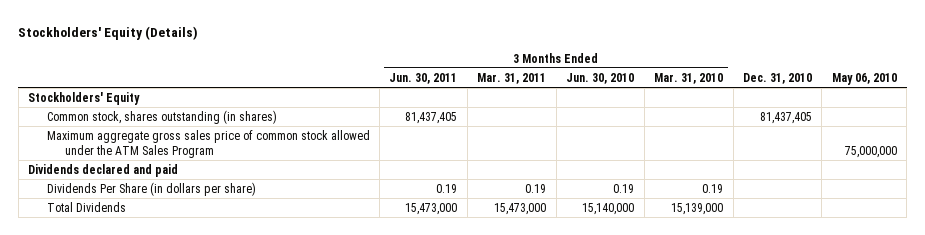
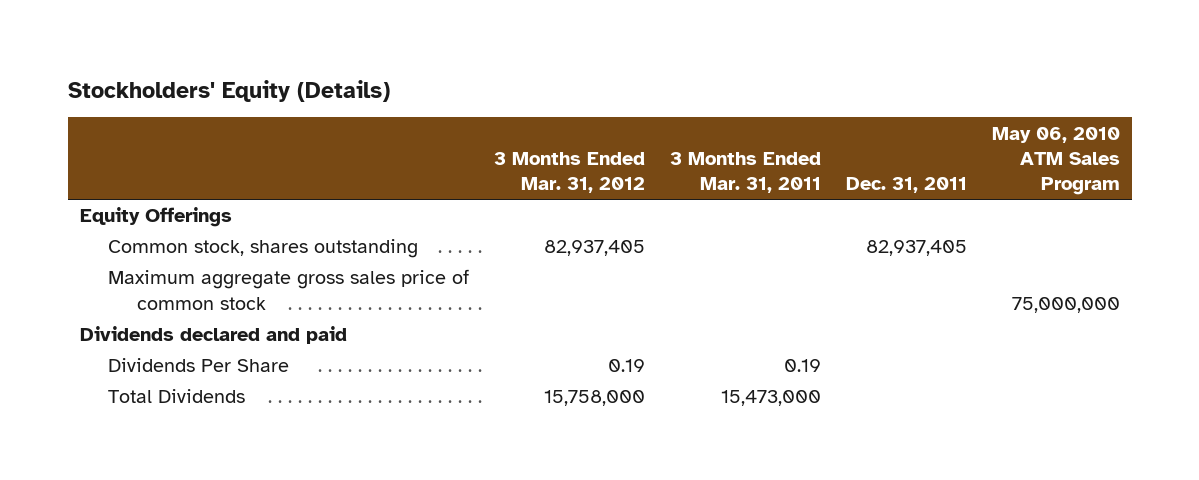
[389,72,458,84] Jun. 30, 2011 -> none
[566,72,635,84] Jun. 30, 2010 -> none
[654,72,724,84] Mar. 31, 2010 -> none
[743,72,813,84] Dec. 31, 2010 -> none
[831,72,897,85] May 06, 2010 -> none
none -> [494,151,646,194] 3 Months Ended Mar. 31, 2012
none -> [845,177,967,194] Dec. 31, 2011
none -> [991,126,1120,196] May 06, 2010 ATM Sales Program
[28,91,141,105] Stockholders' Equity -> none
none -> [79,207,232,228] Equity Offerings
[46,109,277,124] Common stock, shares outstanding (in shares) -> [108,239,419,259] Common stock, shares outstanding
[46,129,370,158] Maximum aggregate gross sales price of common stock allowed under the ATM Sales Program -> [108,269,470,310] Maximum aggregate gross sales price of common stock
[46,181,256,196] Dividends Per Share (in dollars per share) -> [108,358,290,373] Dividends Per Share

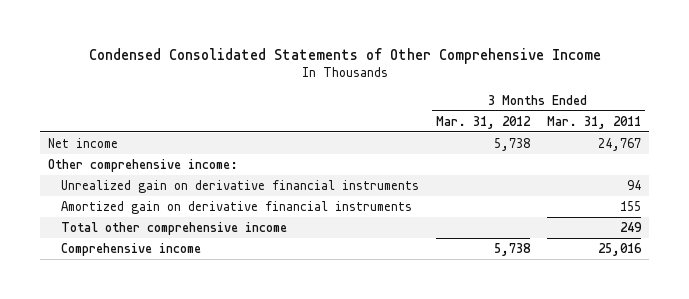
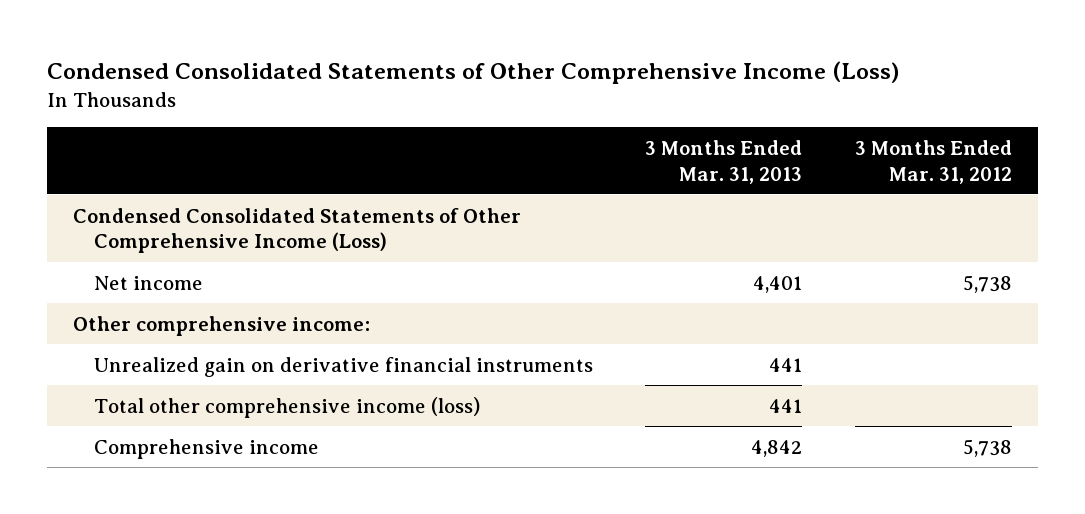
[88,47,601,64] Condensed Consolidated Statements of Other Comprehensive Income -> [47,60,900,84] Condensed Consolidated Statements of Other Comprehensive Income (Loss)
[546,115,641,129] Mar. 31, 2011 -> none
none -> [645,139,803,184] 3 Months Ended Mar. 31, 2013
none -> [73,207,522,254] Condensed Consolidated Statements of Other Comprehensive Income (Loss)
[60,200,412,214] Amortized gain on derivative financial instruments -> none
[60,221,287,235] Total other comprehensive income -> [93,396,480,418] Total other comprehensive income (loss)

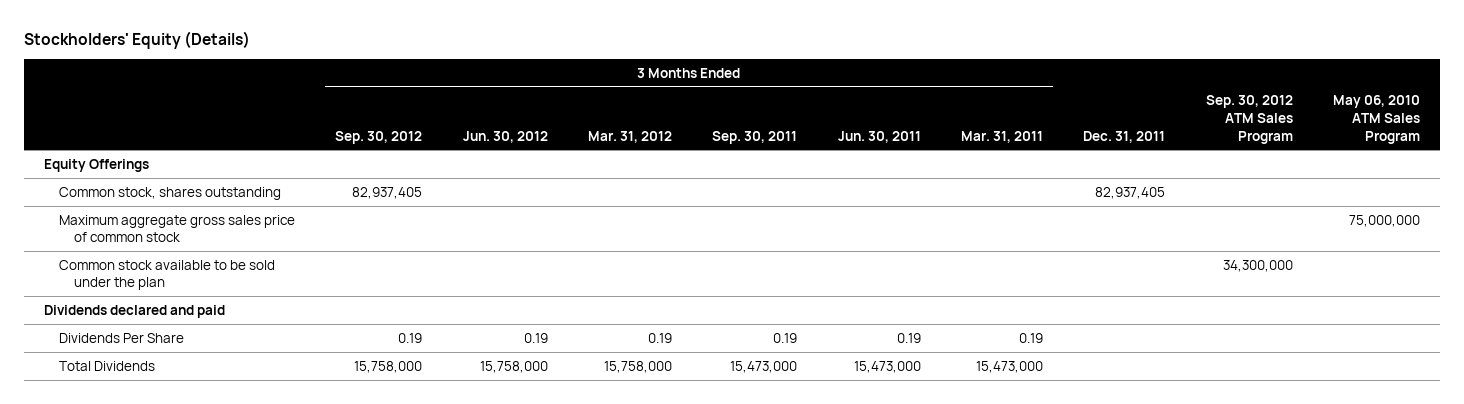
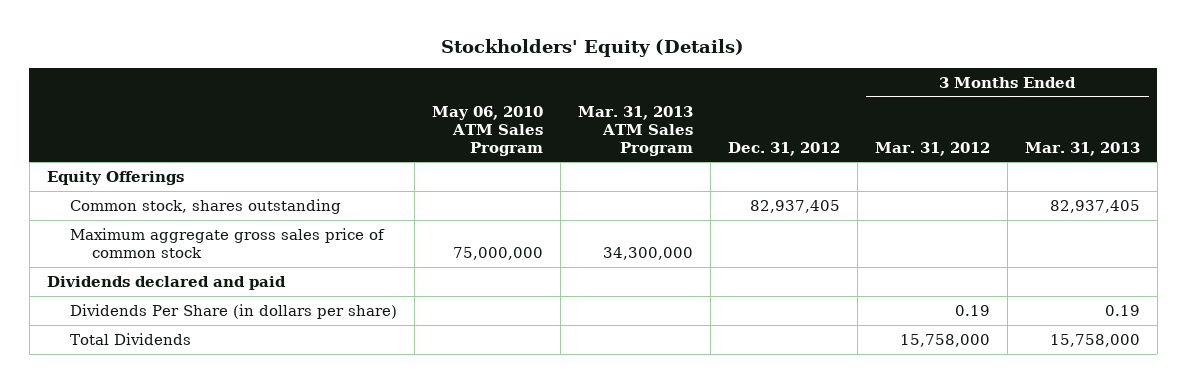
[335,130,423,144] Sep. 30, 2012 -> none
[462,130,548,143] Jun. 30, 2012 -> none
[712,130,798,144] Sep. 30, 2011 -> none
[837,130,921,143] Jun. 30, 2011 -> none
[960,130,1043,143] Mar. 31, 2011 -> none
[1083,130,1166,143] Dec. 31, 2011 -> none
[1205,95,1293,144] Sep. 30, 2012 ATM Sales Program -> none
none -> [577,105,693,156] Mar. 31, 2013 ATM Sales Program
none -> [727,141,840,156] Dec. 31, 2012
none -> [1024,141,1140,156] Mar. 31, 2013
[58,259,275,291] Common stock available to be sold under the plan -> none
[58,332,184,343] Dividends Per Share -> [69,303,397,319] Dividends Per Share (in dollars per share)

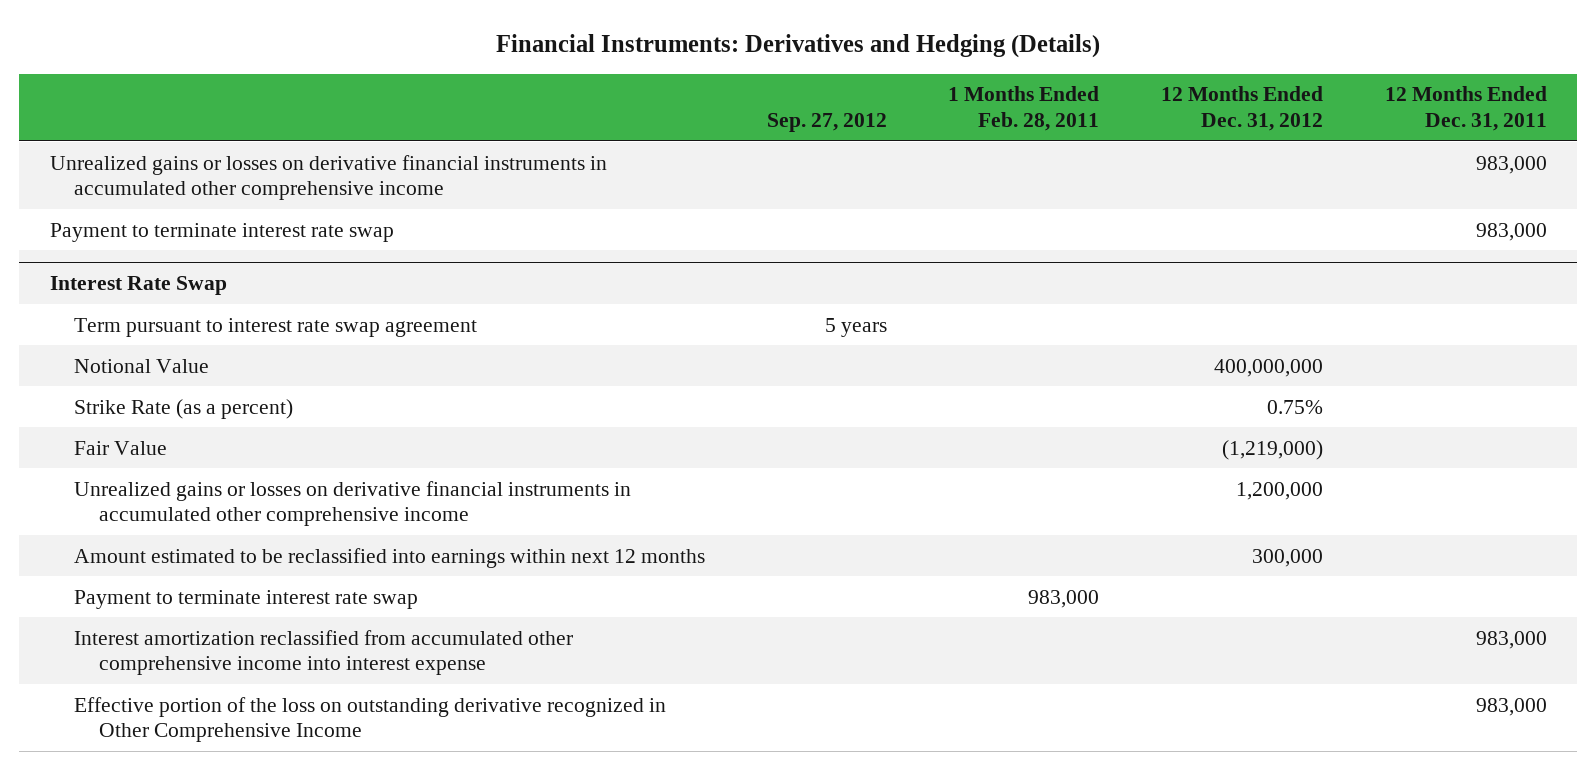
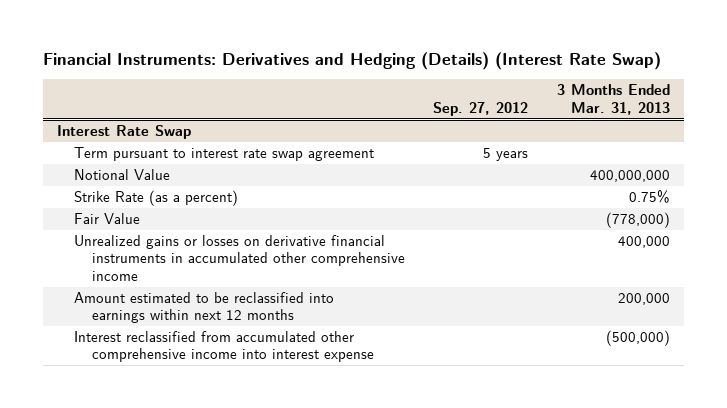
[496,34,1101,59] Financial Instruments: Derivatives and Hedging (Details) -> [42,52,661,71] Financial Instruments: Derivatives and Hedging (Details) (Interest Rate Swap)
[948,86,1100,131] 1 Months Ended Feb. 28, 2011 -> none
[1160,86,1323,131] 12 Months Ended Dec. 31, 2012 -> none
[1384,86,1547,131] 12 Months Ended Dec. 31, 2011 -> none
none -> [556,84,670,115] 3 Months Ended Mar. 31, 2013
[49,154,607,201] Unrealized gains or losses on derivative financial instruments in accumulated other comprehensive income -> none
[49,222,394,242] Payment to terminate interest rate swap -> none
[74,589,419,609] Payment to terminate interest rate swap -> none
[74,696,667,743] Effective portion of the loss on outstanding derivative recognized in Other Comprehensive Income -> none
[74,629,574,676] Interest amortization reclassified from accumulated other comprehensive income into interest expense -> [74,330,374,363] Interest reclassified from accumulated other comprehensive income into interest expense

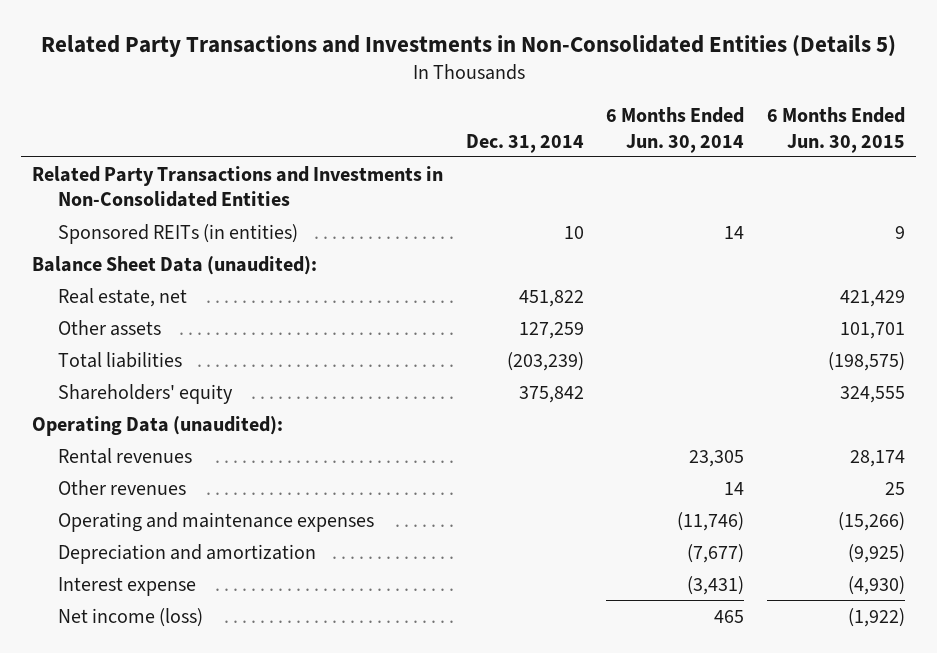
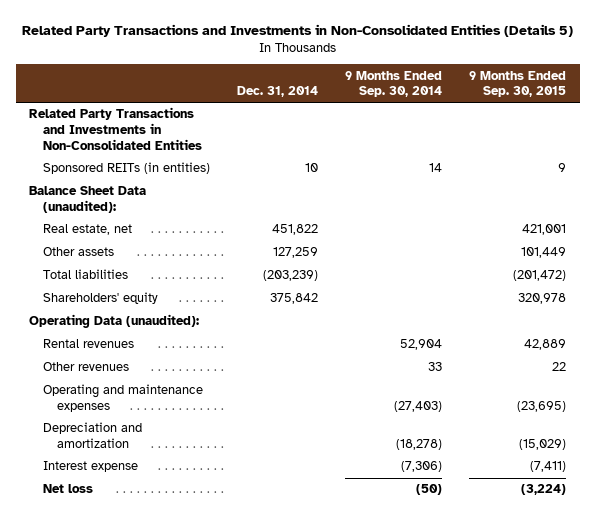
[606,106,745,153] 6 Months Ended Jun. 30, 2014 -> none
[767,106,906,153] 6 Months Ended Jun. 30, 2015 -> none
none -> [345,70,443,98] 9 Months Ended Sep. 30, 2014
none -> [469,70,567,98] 9 Months Ended Sep. 30, 2015
[58,607,204,627] Net income (loss) -> [43,484,94,494] Net loss

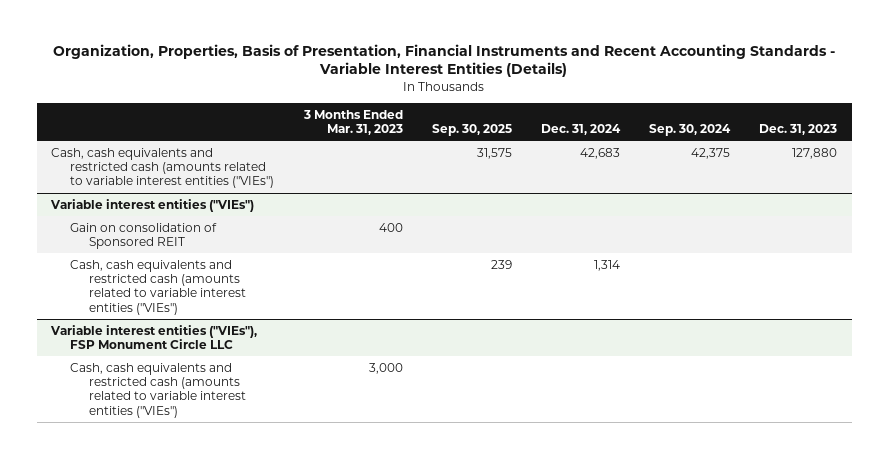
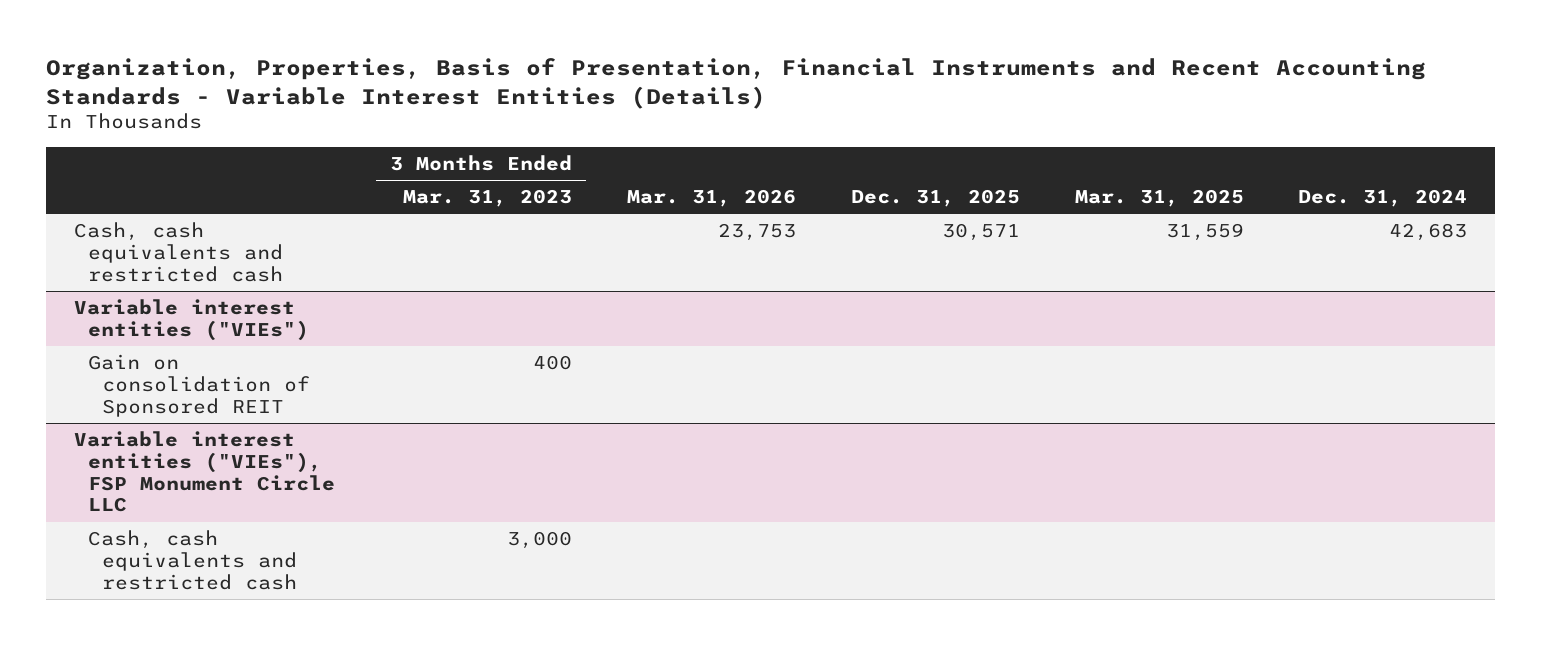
[431,124,512,137] Sep. 30, 2025 -> none
[649,124,732,137] Sep. 30, 2024 -> none
[759,124,838,136] Dec. 31, 2023 -> none
none -> [626,189,796,208] Mar. 31, 2026
none -> [850,189,1020,208] Dec. 31, 2025
none -> [1074,189,1244,208] Mar. 31, 2025
[51,147,275,189] Cash, cash equivalents and restricted cash (amounts related to variable interest entities ("VIEs") -> [73,222,283,282] Cash, cash equivalents and restricted cash
[70,259,247,315] Cash, cash equivalents and restricted cash (amounts related to variable interest entities ("VIEs") -> none
[70,362,247,418] Cash, cash equivalents and restricted cash (amounts related to variable interest entities ("VIEs") -> [87,530,297,590] Cash, cash equivalents and restricted cash

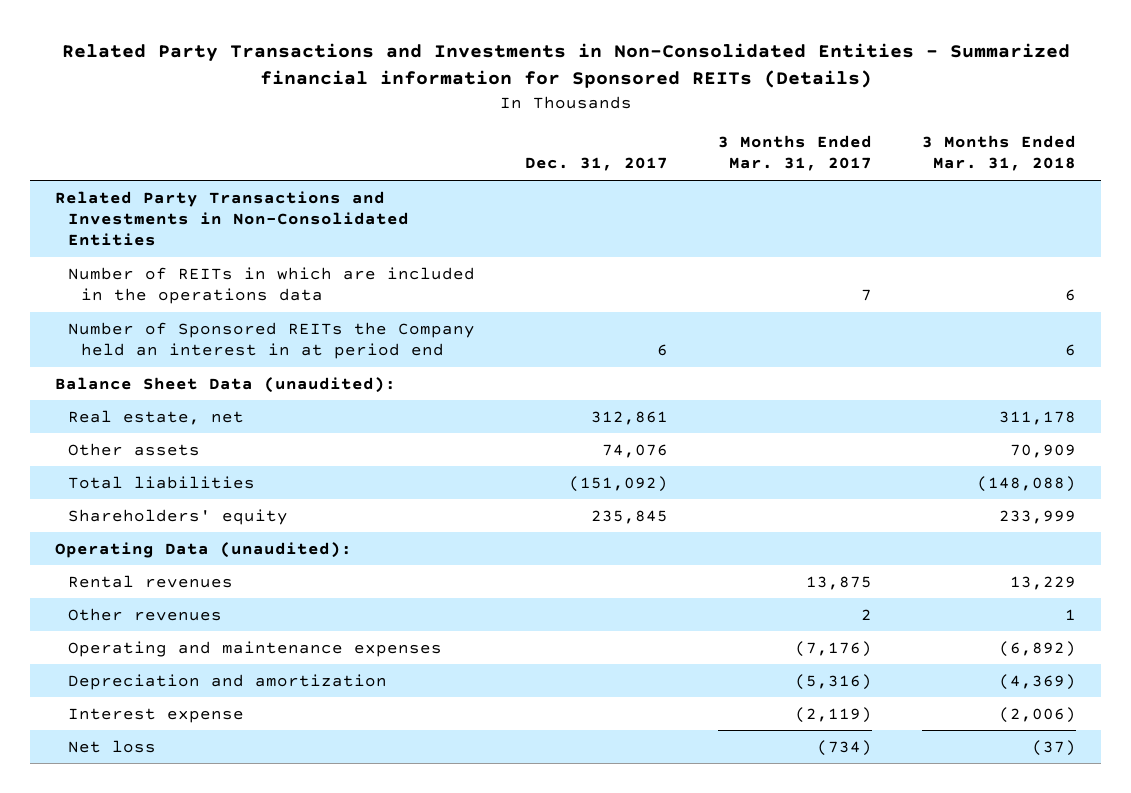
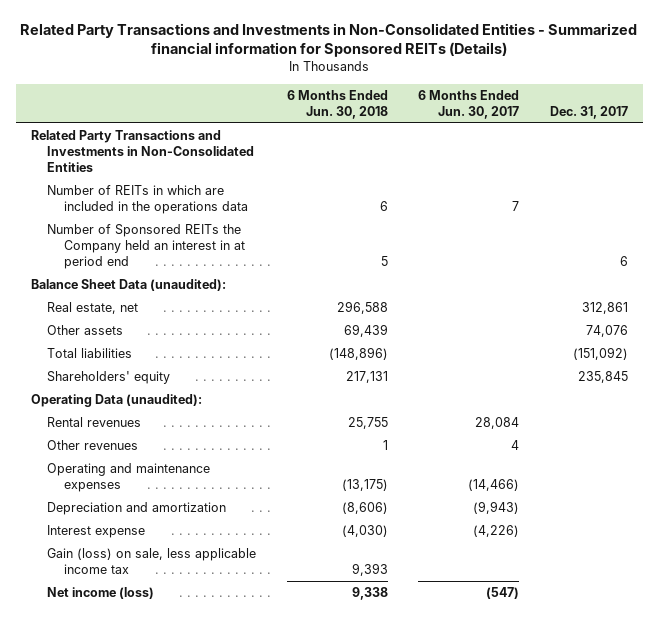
[718,135,873,172] 3 Months Ended Mar. 31, 2017 -> none
[922,135,1077,172] 3 Months Ended Mar. 31, 2018 -> none
none -> [286,89,388,119] 6 Months Ended Jun. 30, 2018
none -> [418,89,520,119] 6 Months Ended Jun. 30, 2017
none -> [47,548,257,574] Gain (loss) on sale, less applicable income tax
[68,739,157,753] Net loss -> [47,587,155,600] Net income (loss)

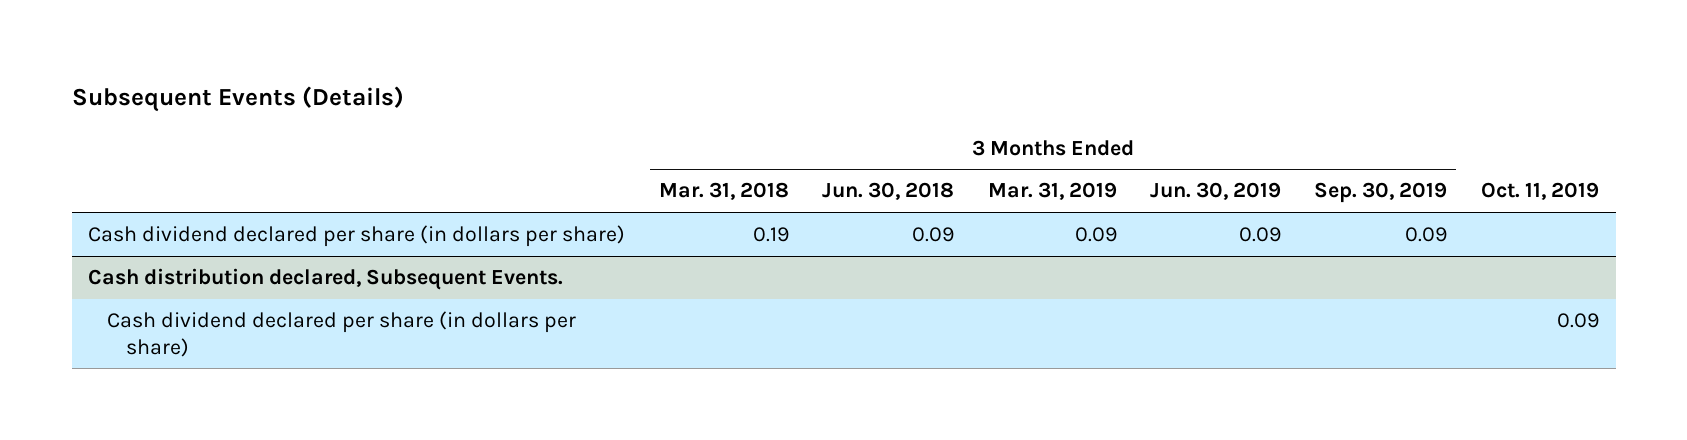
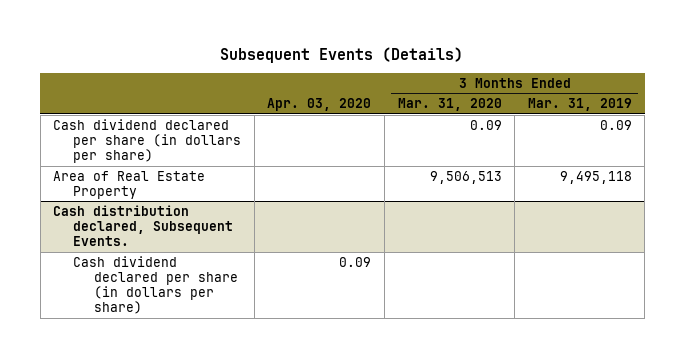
[658,182,789,201] Mar. 31, 2018 -> none
[822,182,955,201] Jun. 30, 2018 -> none
[1149,182,1281,201] Jun. 30, 2019 -> none
[1314,182,1448,204] Sep. 30, 2019 -> none
[1480,182,1599,201] Oct. 11, 2019 -> none
none -> [267,98,372,112] Apr. 03, 2020
none -> [397,98,502,112] Mar. 31, 2020
none -> [53,170,206,200] Area of Real Estate Property

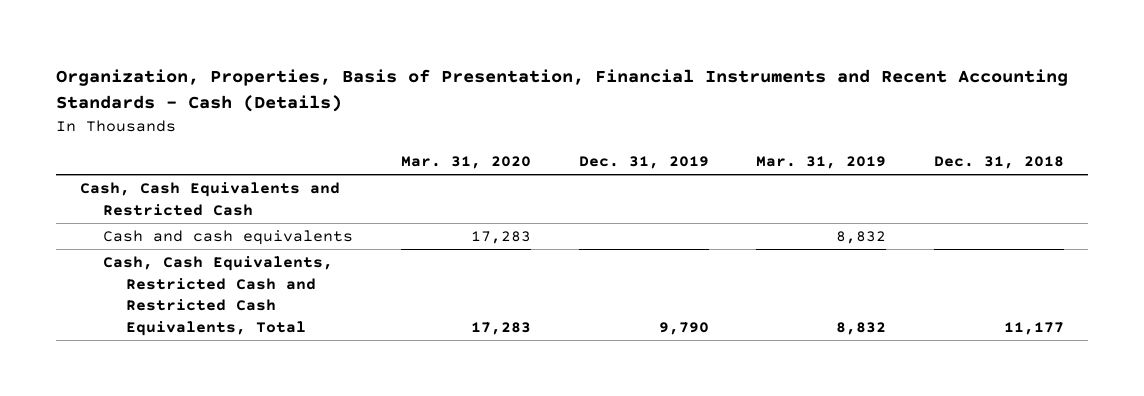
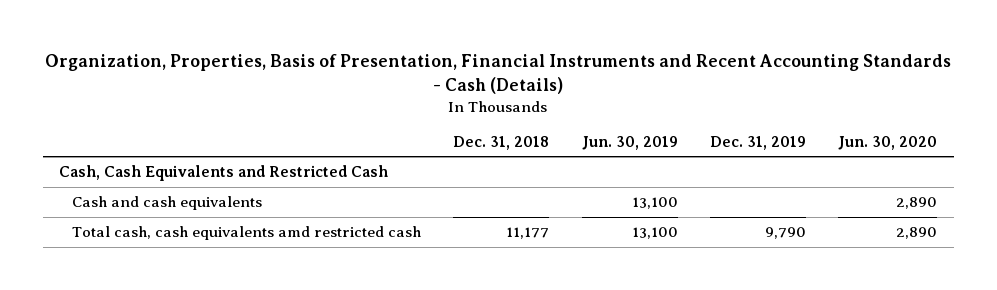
[401,155,532,169] Mar. 31, 2020 -> none
[756,155,887,169] Mar. 31, 2019 -> none
none -> [581,136,678,151] Jun. 30, 2019
none -> [838,136,938,151] Jun. 30, 2020
[103,256,334,337] Cash, Cash Equivalents, Restricted Cash and Restricted Cash Equivalents, Total -> [71,226,421,241] Total cash, cash equivalents amd restricted cash

